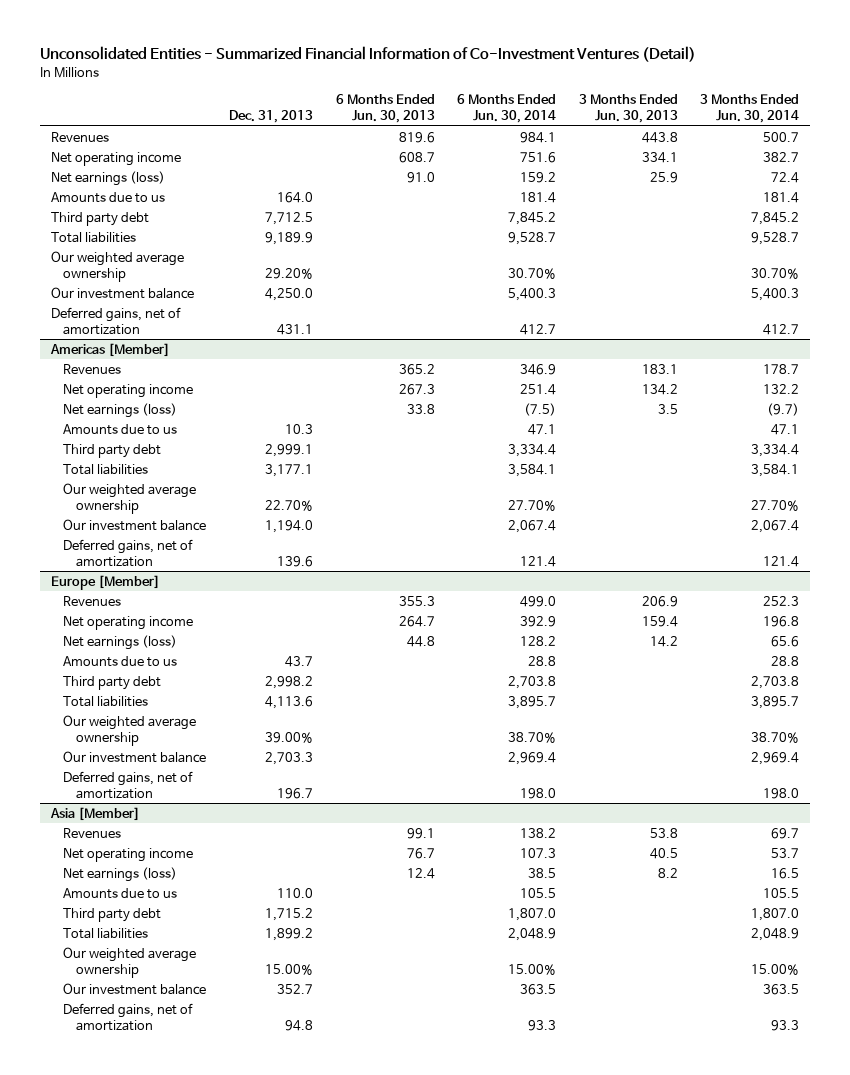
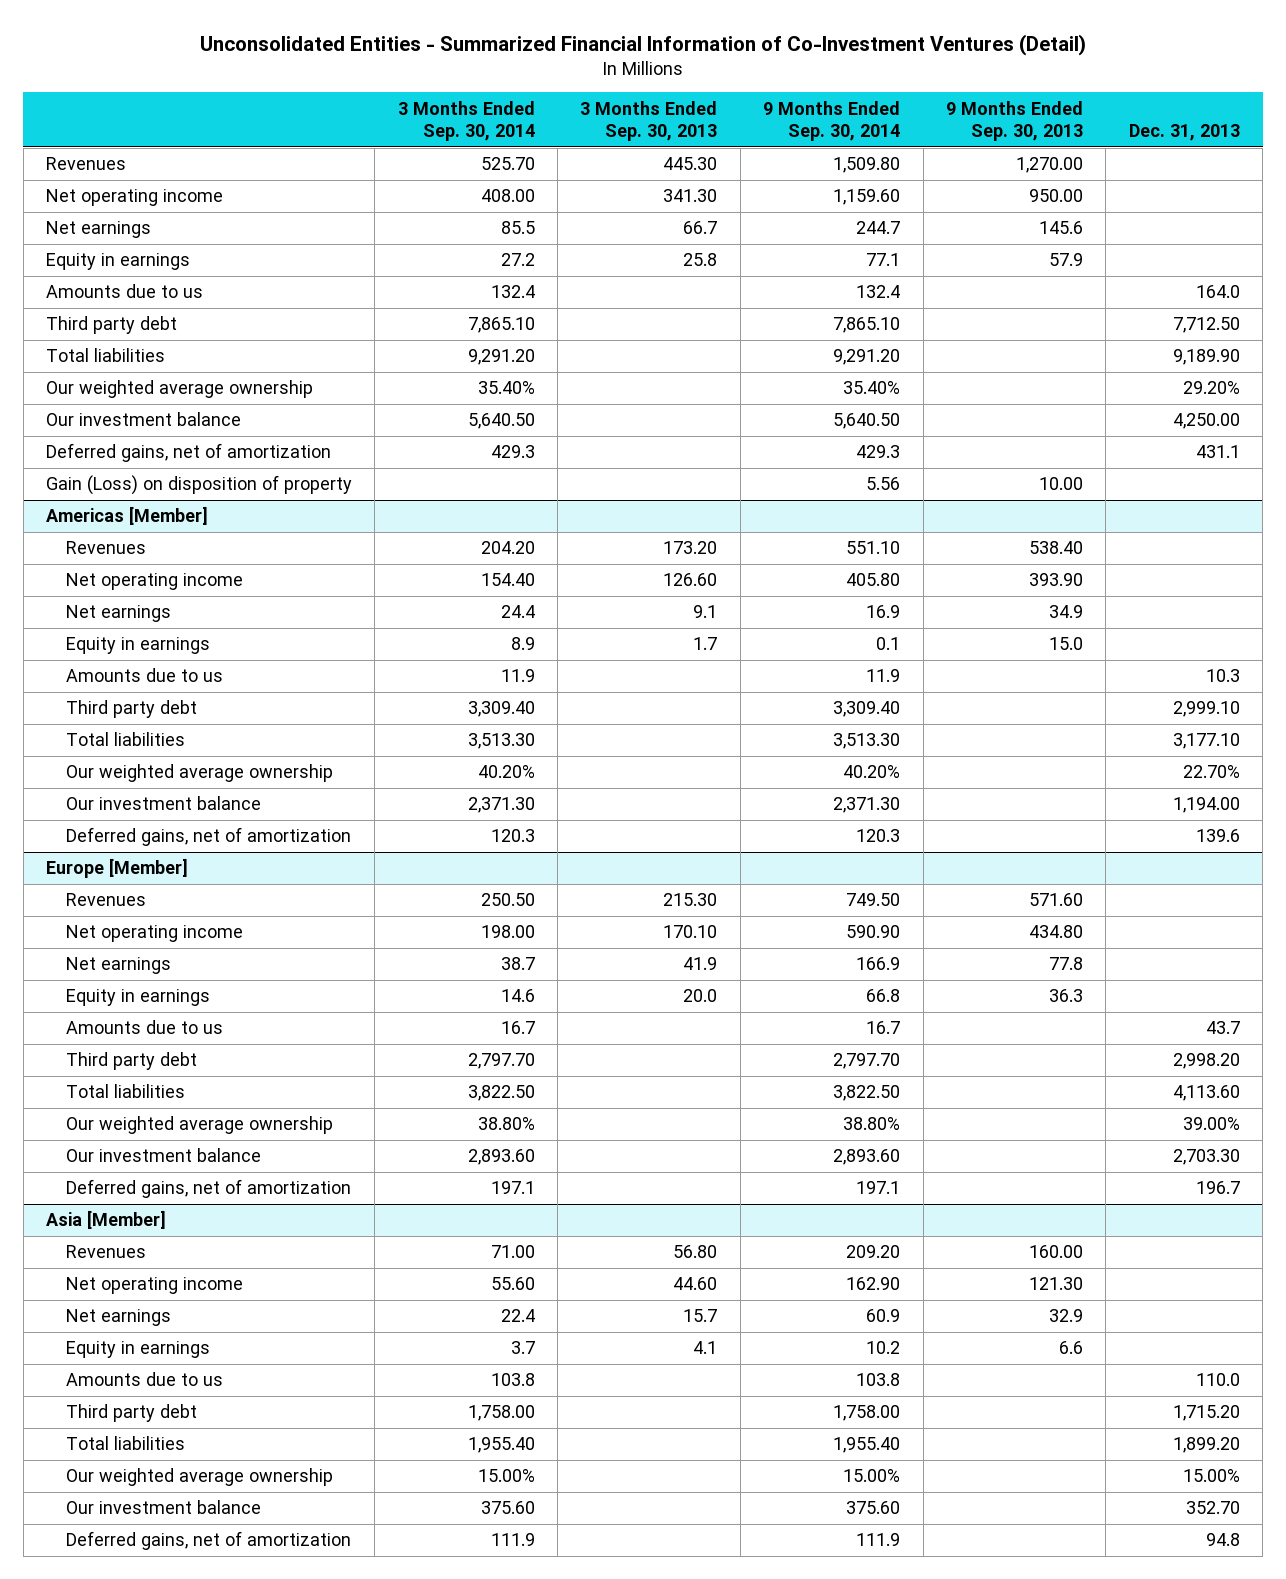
[335,94,435,124] 6 Months Ended Jun. 30, 2013 -> none
[457,94,557,124] 6 Months Ended Jun. 30, 2014 -> none
[578,94,678,124] 3 Months Ended Jun. 30, 2013 -> none
[700,94,800,124] 3 Months Ended Jun. 30, 2014 -> none
none -> [397,100,535,142] 3 Months Ended Sep. 30, 2014
none -> [580,100,718,142] 3 Months Ended Sep. 30, 2013
none -> [763,100,901,142] 9 Months Ended Sep. 30, 2014
none -> [945,100,1083,142] 9 Months Ended Sep. 30, 2013
[50,170,165,186] Net earnings (loss) -> [45,221,151,239] Net earnings
none -> [45,253,190,271] Equity in earnings
[265,211,314,225] 7,712.5 -> [1172,317,1240,334] 7,712.50
[265,231,314,245] 9,189.9 -> [1172,349,1240,366] 9,189.90
[265,287,314,301] 4,250.0 -> [1172,413,1240,430] 4,250.00
none -> [45,475,352,496] Gain (Loss) on disposition of property
[63,402,178,418] Net earnings (loss) -> [66,605,172,623] Net earnings
none -> [66,637,211,655] Equity in earnings
[265,443,314,457] 2,999.1 -> [1172,701,1240,718] 2,999.10
[265,463,314,477] 3,177.1 -> [1172,733,1240,750] 3,177.10
[265,519,314,533] 1,194.0 -> [1172,797,1240,814] 1,194.00
[63,634,178,650] Net earnings (loss) -> [66,957,172,975] Net earnings
none -> [66,989,211,1007] Equity in earnings
[265,675,314,689] 2,998.2 -> [1172,1053,1240,1070] 2,998.20
[265,695,314,709] 4,113.6 -> [1172,1085,1240,1102] 4,113.60
[265,751,314,765] 2,703.3 -> [1172,1149,1240,1166] 2,703.30
[63,866,178,882] Net earnings (loss) -> [66,1309,172,1327] Net earnings
none -> [66,1341,211,1359] Equity in earnings
[265,907,314,921] 1,715.2 -> [1172,1405,1240,1422] 1,715.20
[265,927,314,941] 1,899.2 -> [1172,1437,1240,1454] 1,899.20
[277,983,314,994] 352.7 -> [1185,1501,1240,1515] 352.70

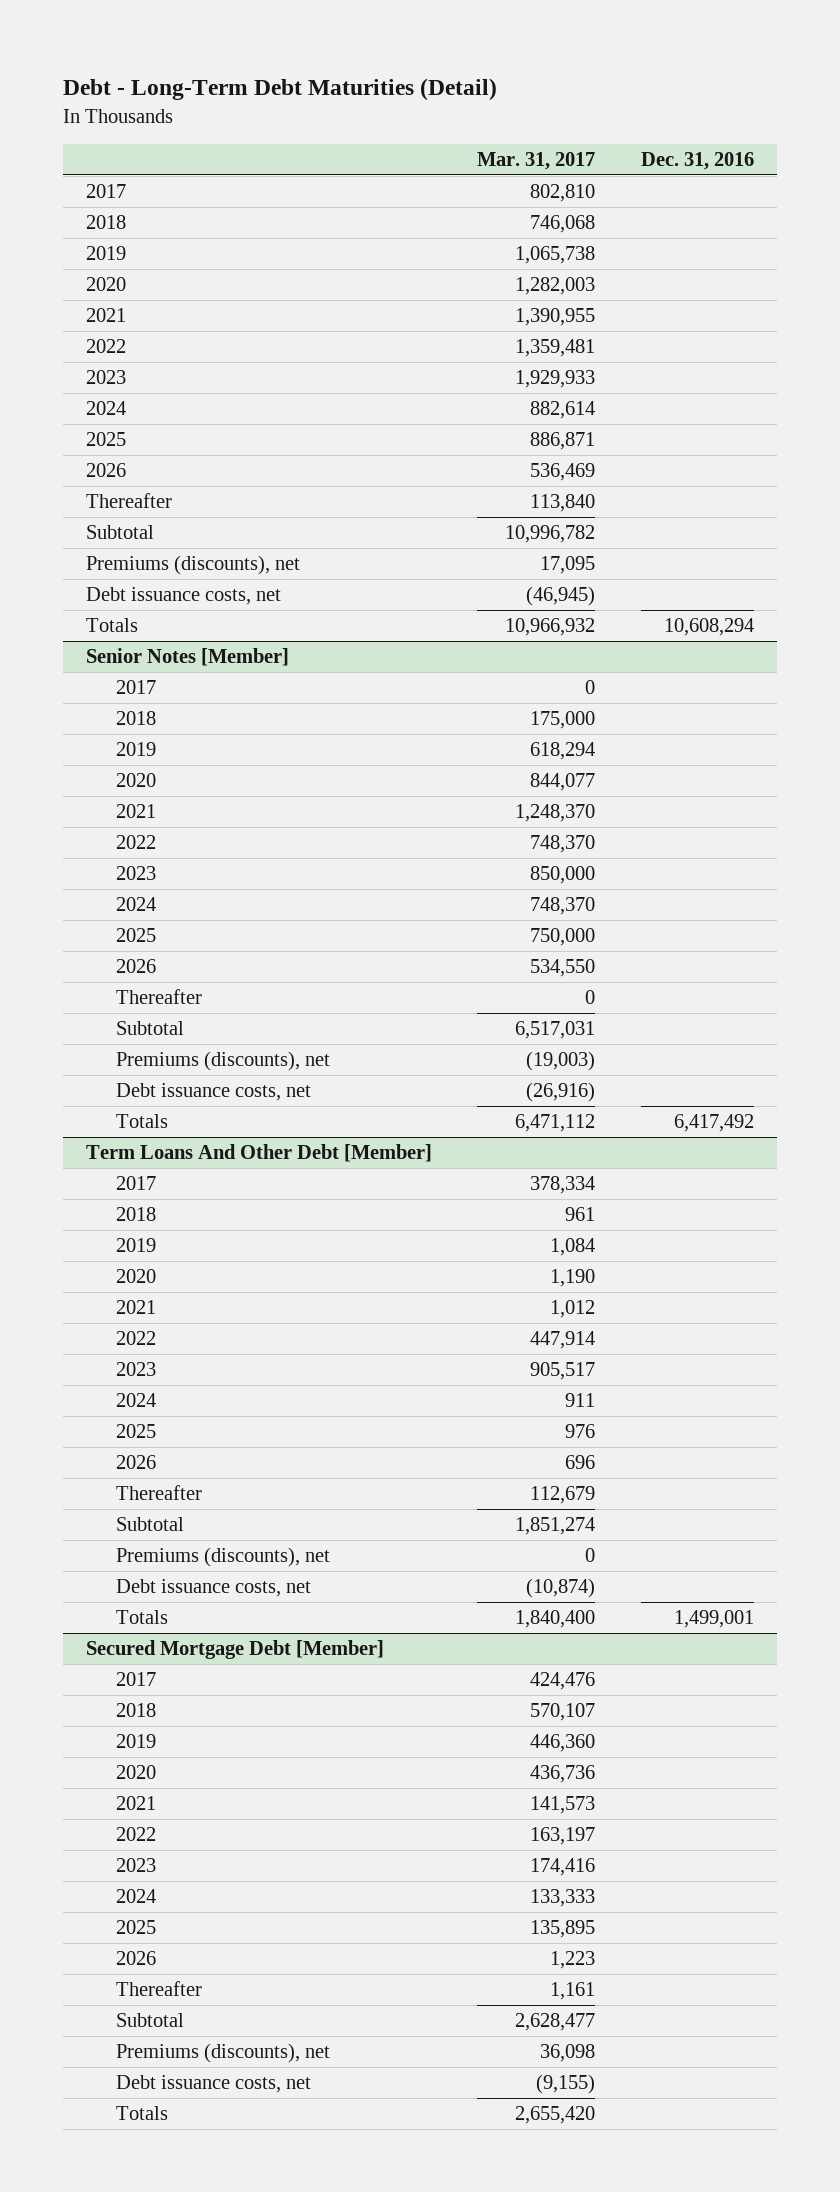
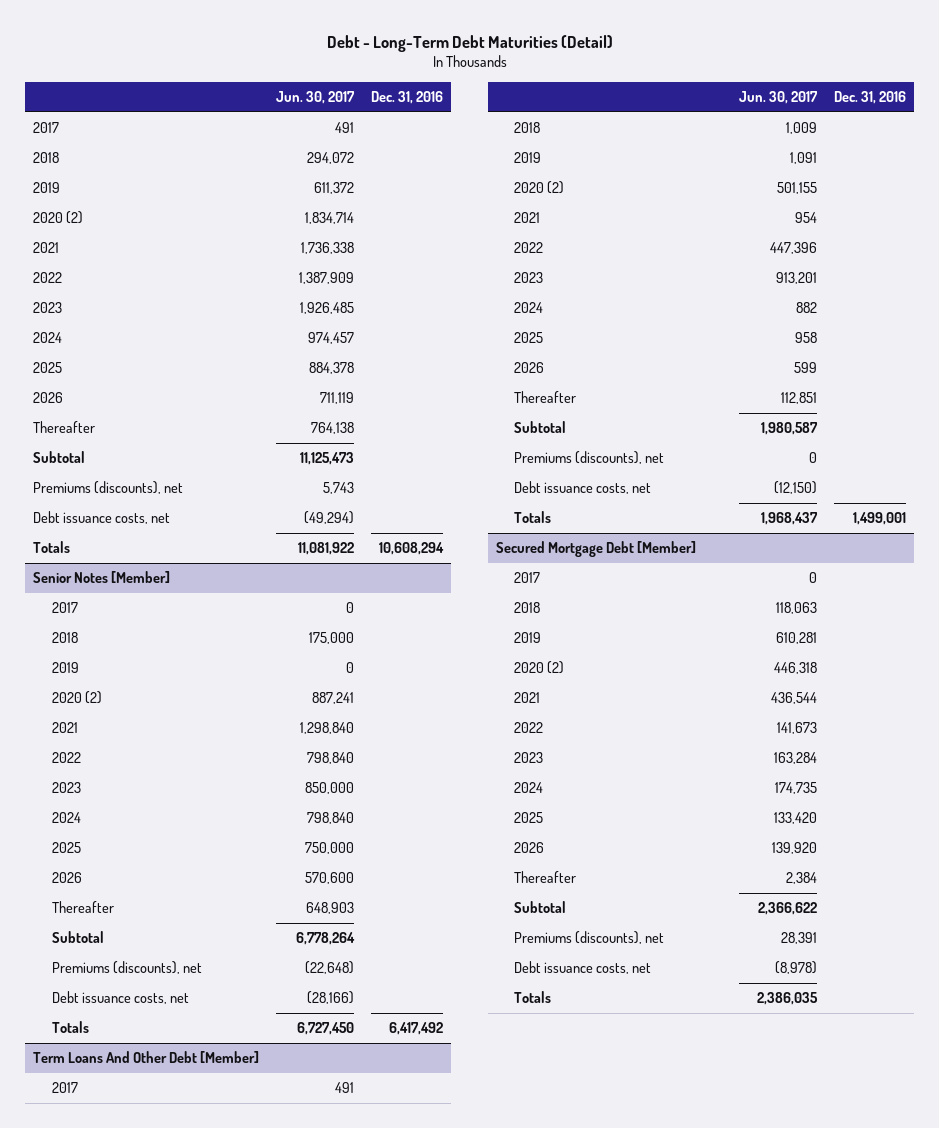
[477,151,596,170] Mar. 31, 2017 -> none
none -> [276,91,356,105] Jun. 30, 2017
[85,277,126,292] 2020 -> [33,211,84,225] 2020 (2)
[115,773,156,788] 2020 -> [51,691,102,705] 2020 (2)
[115,1269,156,1284] 2020 -> [514,181,565,195] 2020 (2)
[115,1765,156,1780] 2020 -> [514,661,565,675] 2020 (2)

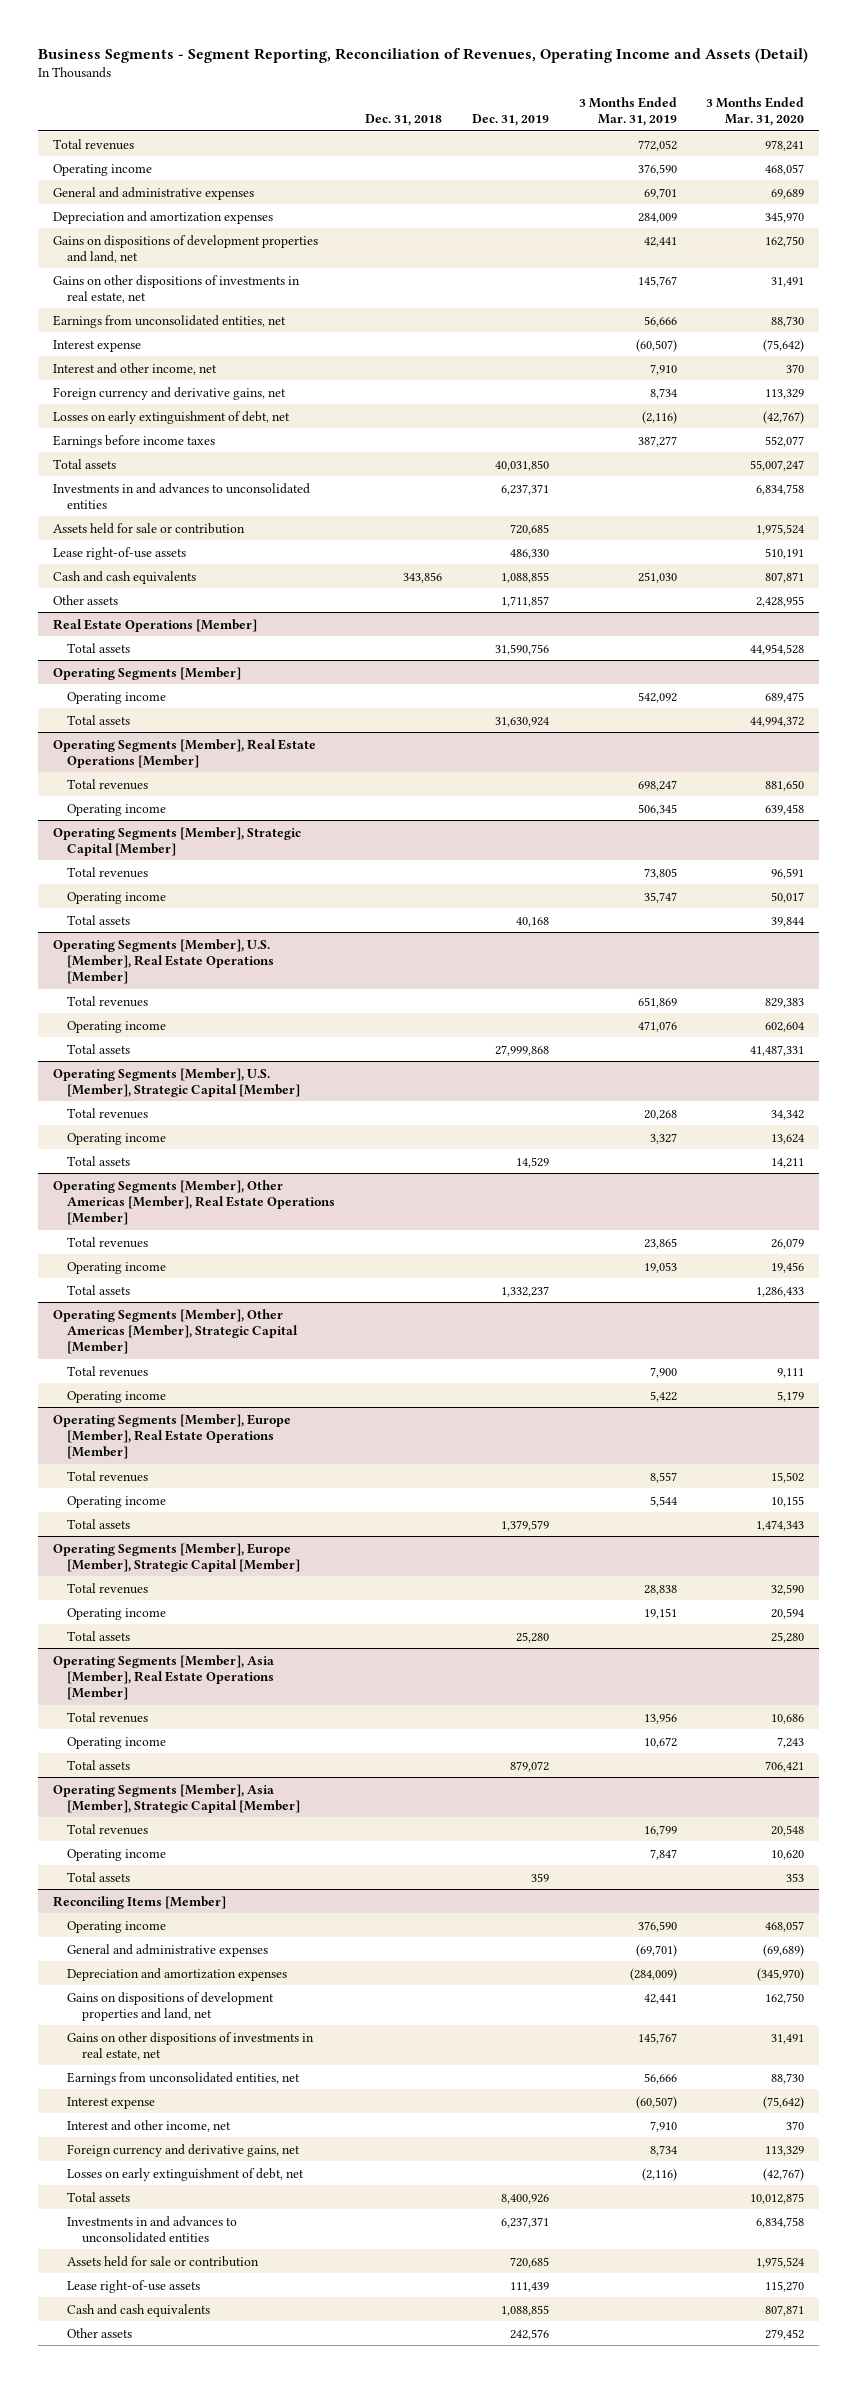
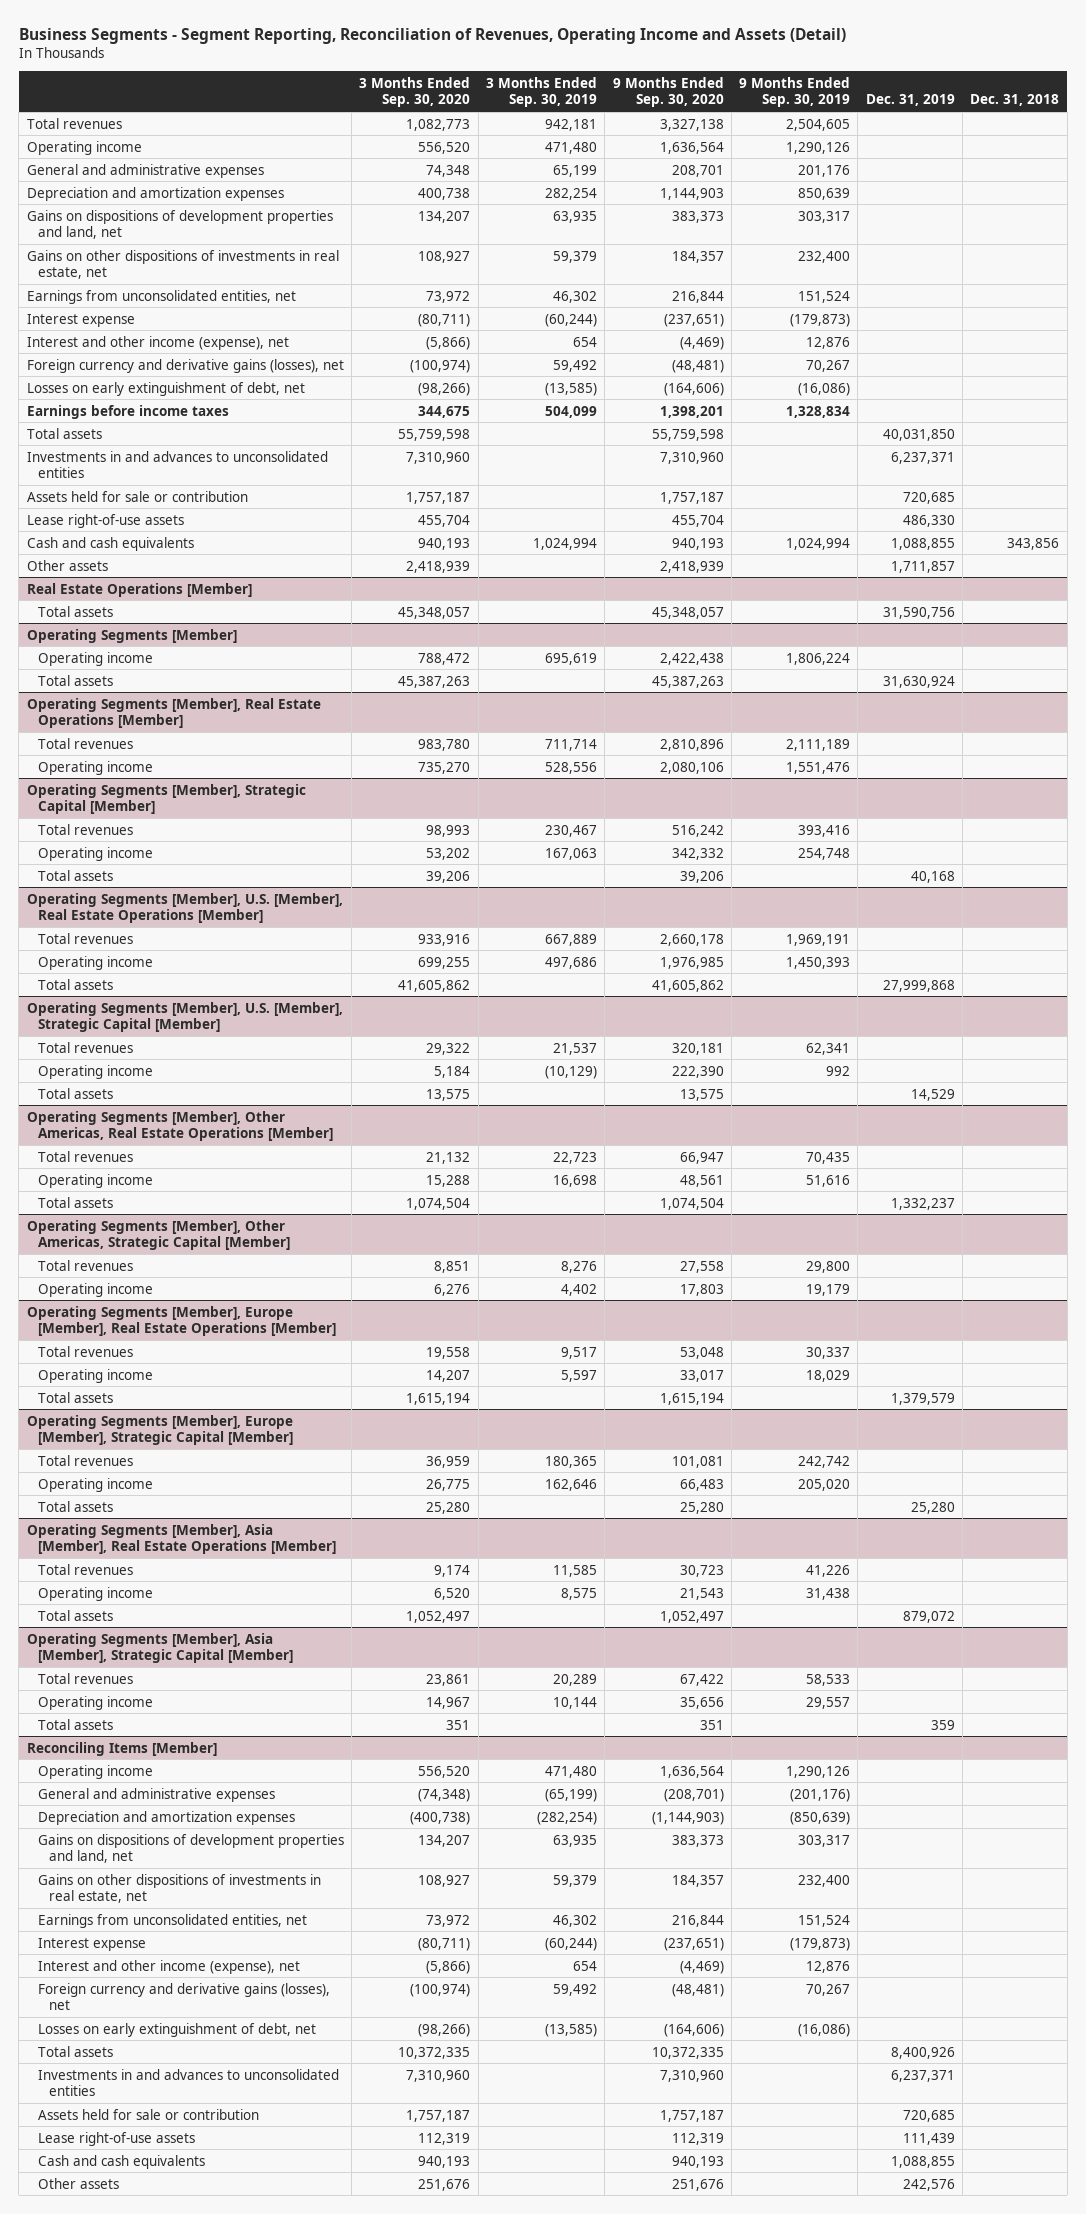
[578,97,677,127] 3 Months Ended Mar. 31, 2019 -> none
[706,97,805,127] 3 Months Ended Mar. 31, 2020 -> none
none -> [359,76,471,108] 3 Months Ended Sep. 30, 2020
none -> [485,76,597,108] 3 Months Ended Sep. 30, 2019
none -> [612,76,724,108] 9 Months Ended Sep. 30, 2020
none -> [739,76,851,108] 9 Months Ended Sep. 30, 2019
[52,362,217,375] Interest and other income, net -> [26,335,289,350] Interest and other income (expense), net
[52,386,286,400] Foreign currency and derivative gains, net -> [26,358,344,373] Foreign currency and derivative gains (losses), net
[52,1179,336,1225] Operating Segments [Member], Other Americas [Member], Real Estate Operations [Member] -> [26,1110,333,1142] Operating Segments [Member], Other Americas, Real Estate Operations [Member]
[52,1308,299,1354] Operating Segments [Member], Other Americas [Member], Strategic Capital [Member] -> [26,1219,290,1251] Operating Segments [Member], Other Americas, Strategic Capital [Member]
[67,2119,232,2132] Interest and other income, net -> [37,1959,300,1974] Interest and other income (expense), net
[67,2143,301,2157] Foreign currency and derivative gains, net -> [37,1982,330,2011] Foreign currency and derivative gains (losses), net

